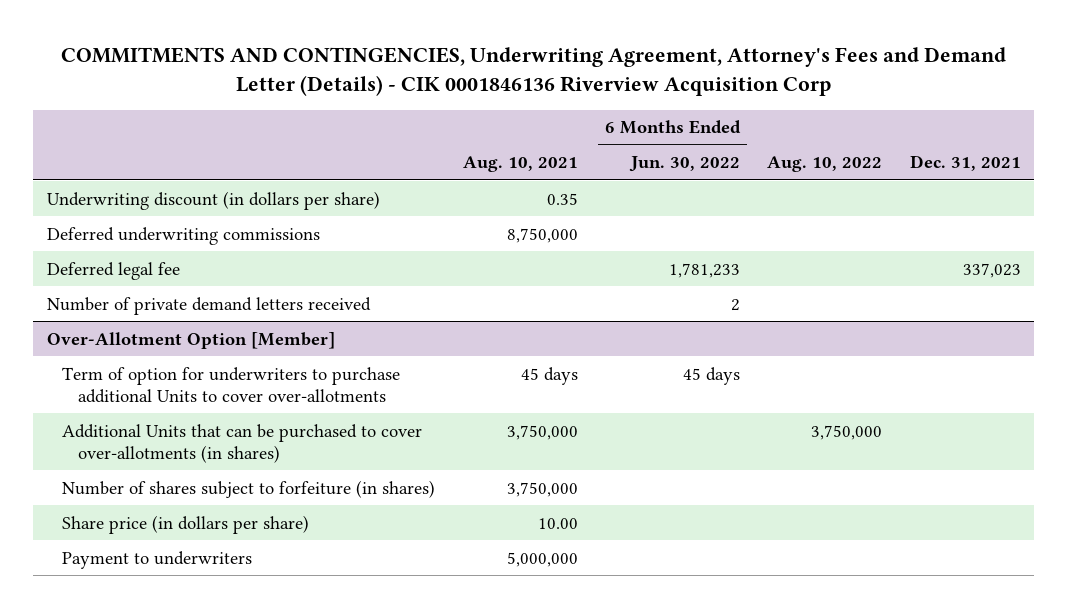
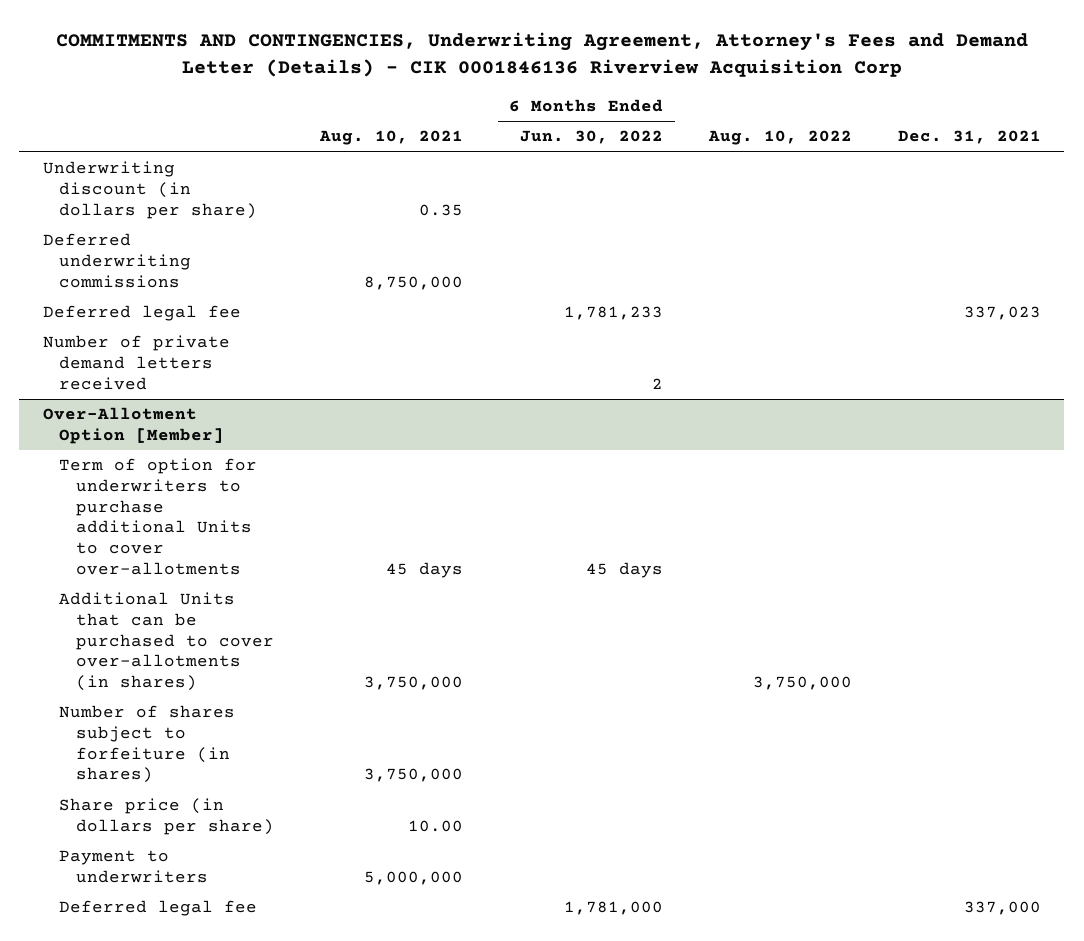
none -> [59,900,258,917] Deferred legal fee

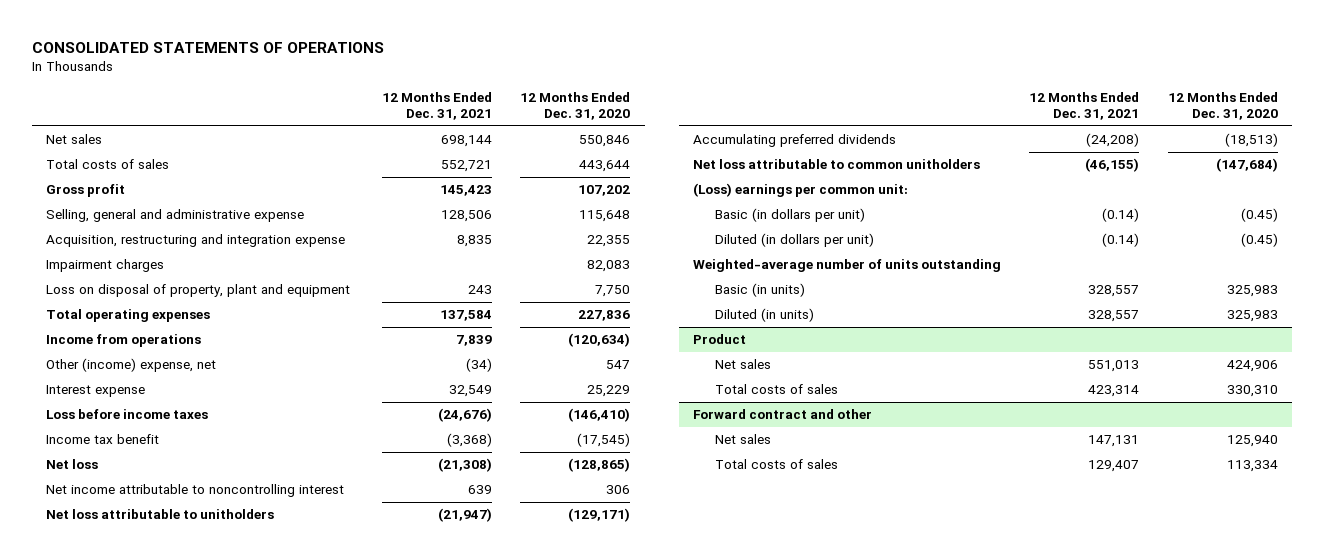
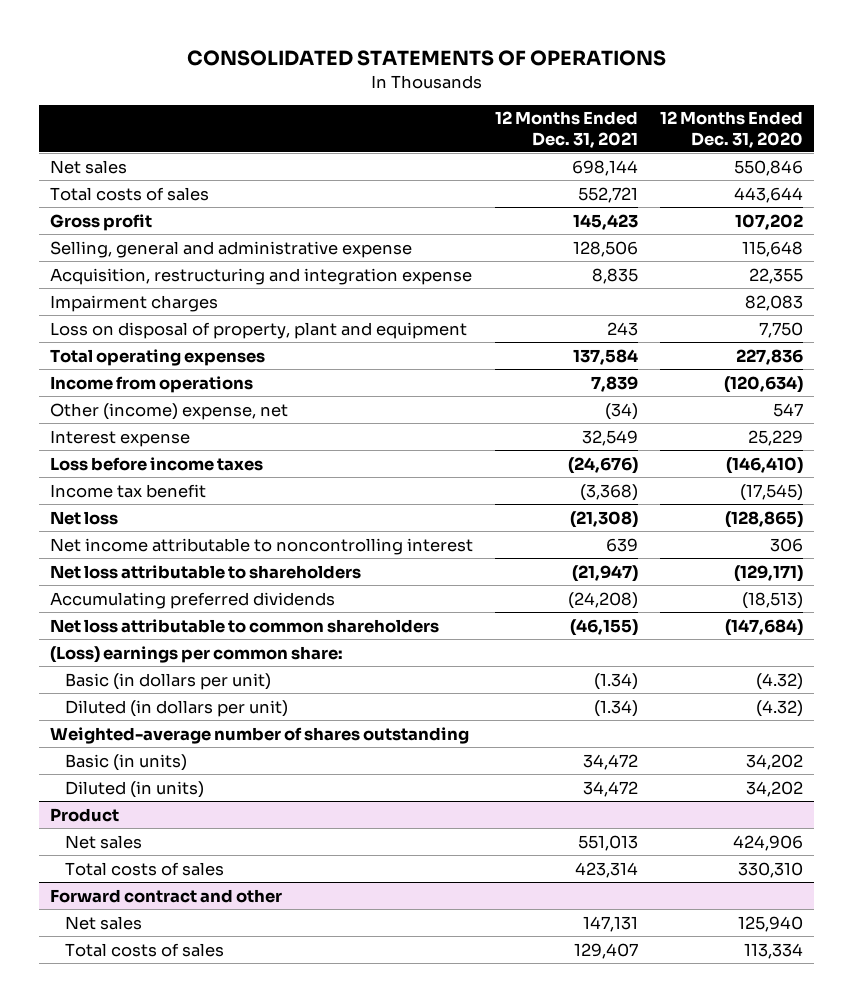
[45,509,274,520] Net loss attributable to unitholders -> [50,564,362,579] Net loss attributable to shareholders
[693,159,981,170] Net loss attributable to common unitholders -> [50,618,440,633] Net loss attributable to common shareholders
[693,183,909,198] (Loss) earnings per common unit: -> [50,645,344,663] (Loss) earnings per common share:
[1102,208,1140,223] (0.14) -> [594,672,639,690] (1.34)
[1240,208,1278,223] (0.45) -> [756,672,804,690] (4.32)
[1102,233,1140,248] (0.14) -> [594,699,639,717] (1.34)
[1240,233,1278,248] (0.45) -> [756,699,804,717] (4.32)
[693,259,1002,273] Weighted-average number of units outstanding -> [50,726,470,744] Weighted-average number of shares outstanding
[1088,285,1140,298] 328,557 -> [583,753,639,770] 34,472
[1226,285,1278,298] 325,983 -> [746,753,804,770] 34,202
[1088,310,1140,323] 328,557 -> [583,780,639,797] 34,472
[1226,310,1278,323] 325,983 -> [746,780,804,797] 34,202

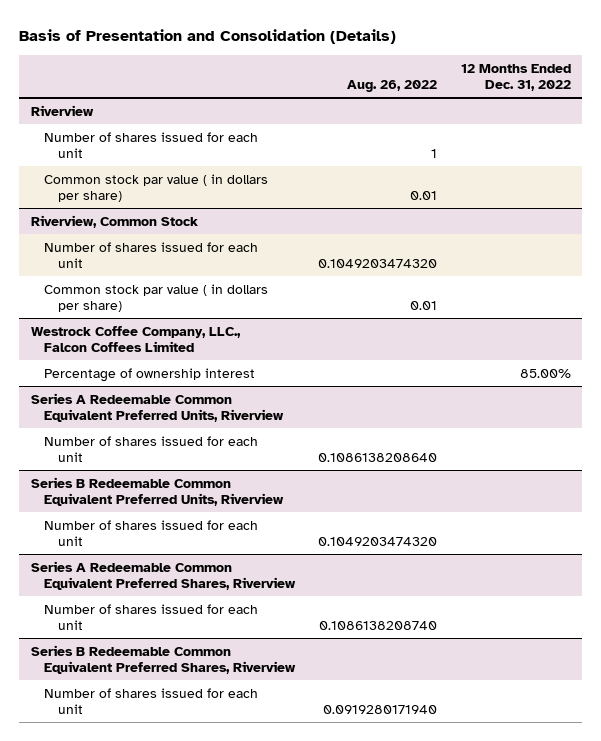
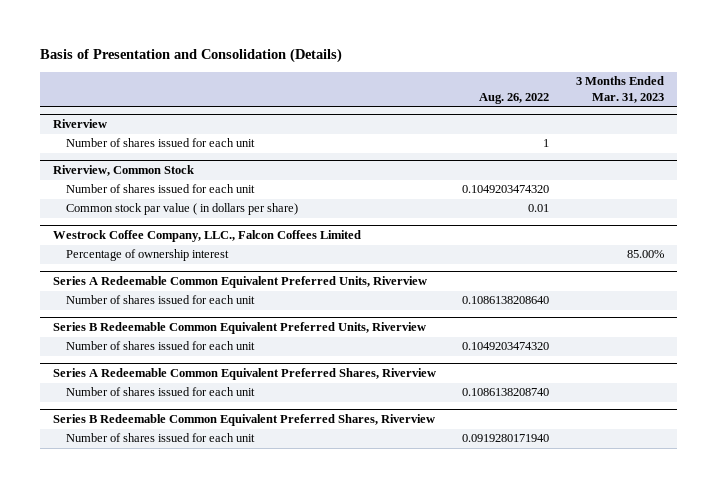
[460,63,571,91] 12 Months Ended Dec. 31, 2022 -> none
none -> [575,76,664,103] 3 Months Ended Mar. 31, 2023
[44,173,269,202] Common stock par value ( in dollars per share) -> none

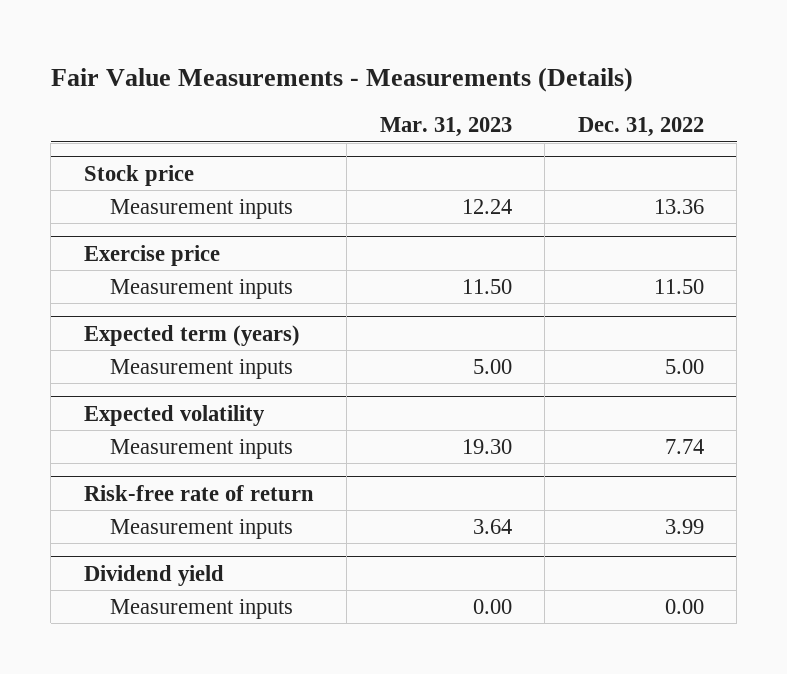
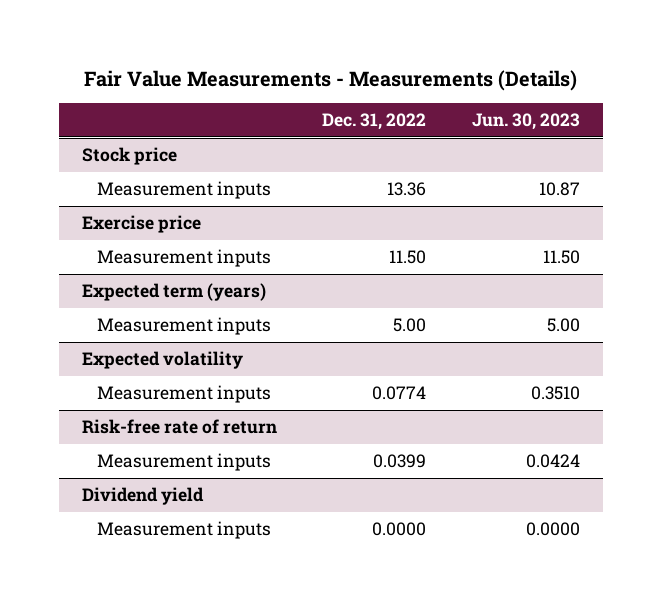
[379,117,512,138] Mar. 31, 2023 -> none
none -> [472,112,581,130] Jun. 30, 2023
[664,439,704,455] 7.74 -> [372,386,427,401] 0.0774
[664,519,704,535] 3.99 -> [373,454,427,469] 0.0399
[664,599,704,615] 0.00 -> [372,522,427,537] 0.0000

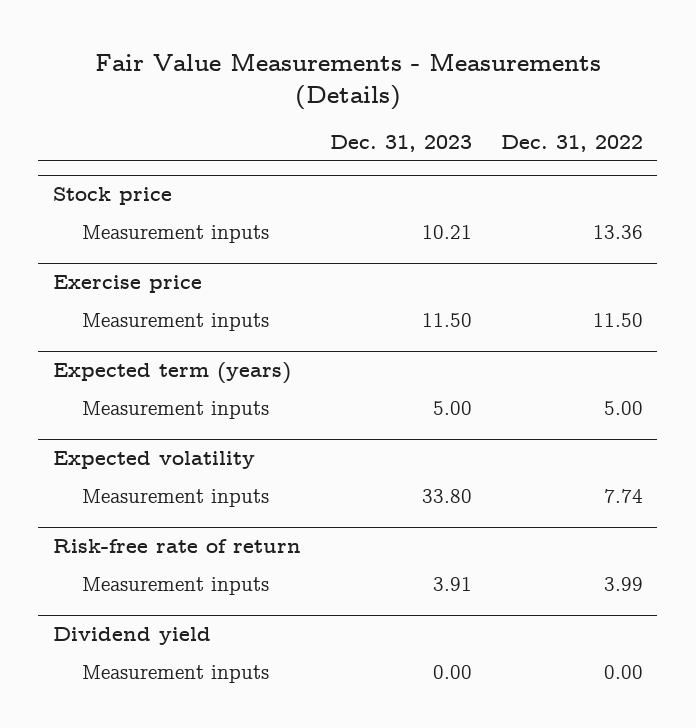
[472,112,581,130] Jun. 30, 2023 -> none
none -> [329,135,472,153] Dec. 31, 2023
[372,386,427,401] 0.0774 -> [603,488,643,503] 7.74
[373,454,427,469] 0.0399 -> [603,576,643,591] 3.99
[372,522,427,537] 0.0000 -> [603,664,643,679] 0.00

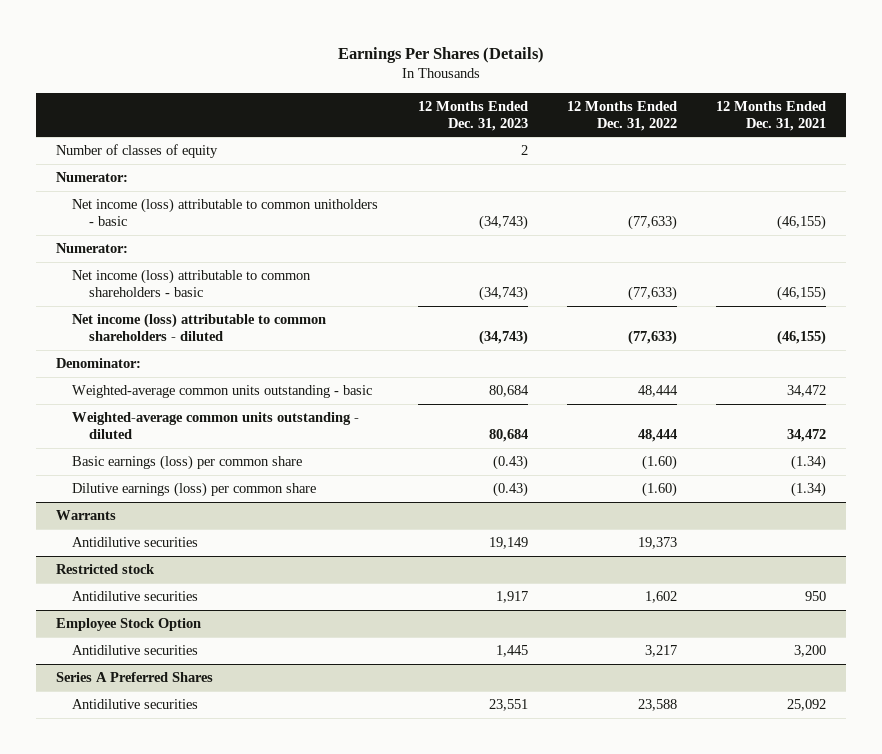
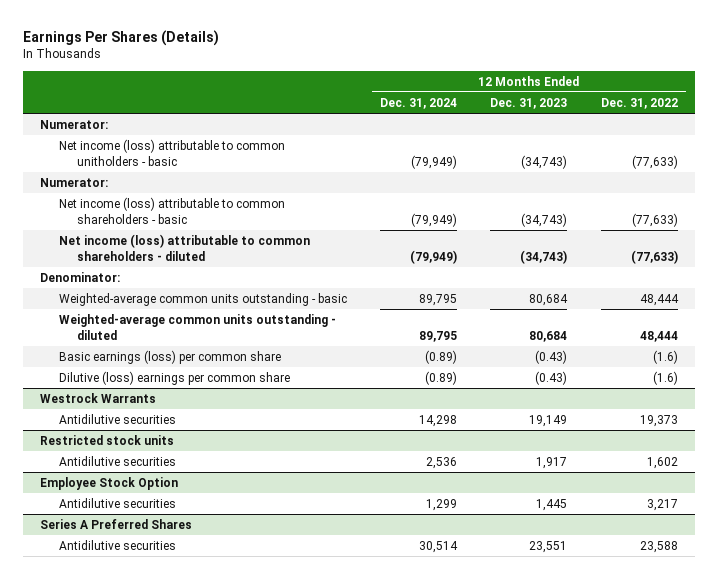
[716,100,827,131] 12 Months Ended Dec. 31, 2021 -> none
none -> [380,97,458,109] Dec. 31, 2024
[55,143,218,158] Number of classes of equity -> none
[642,454,678,470] (1.60) -> [652,349,678,364] (1.6)
[72,481,317,497] Dilutive earnings (loss) per common share -> [58,370,290,385] Dilutive (loss) earnings per common share
[642,481,678,497] (1.60) -> [652,370,678,385] (1.6)
[55,509,116,520] Warrants -> [39,392,156,403] Westrock Warrants
[55,563,155,574] Restricted stock -> [39,434,174,445] Restricted stock units

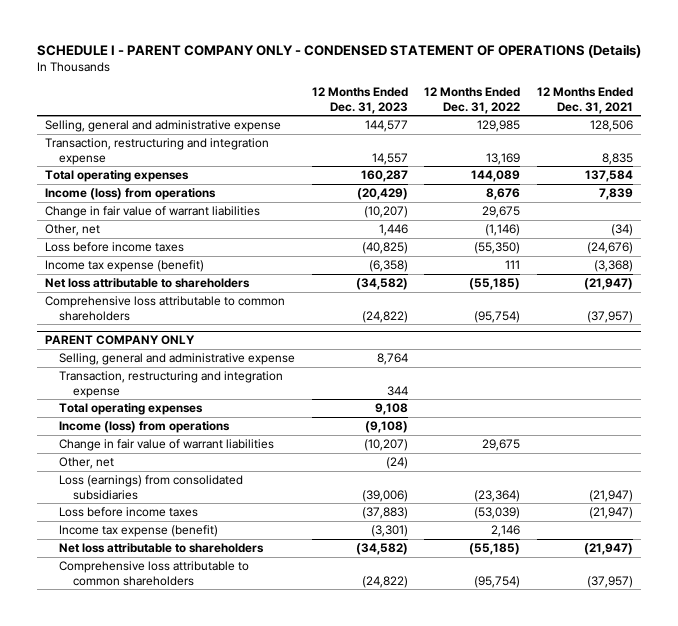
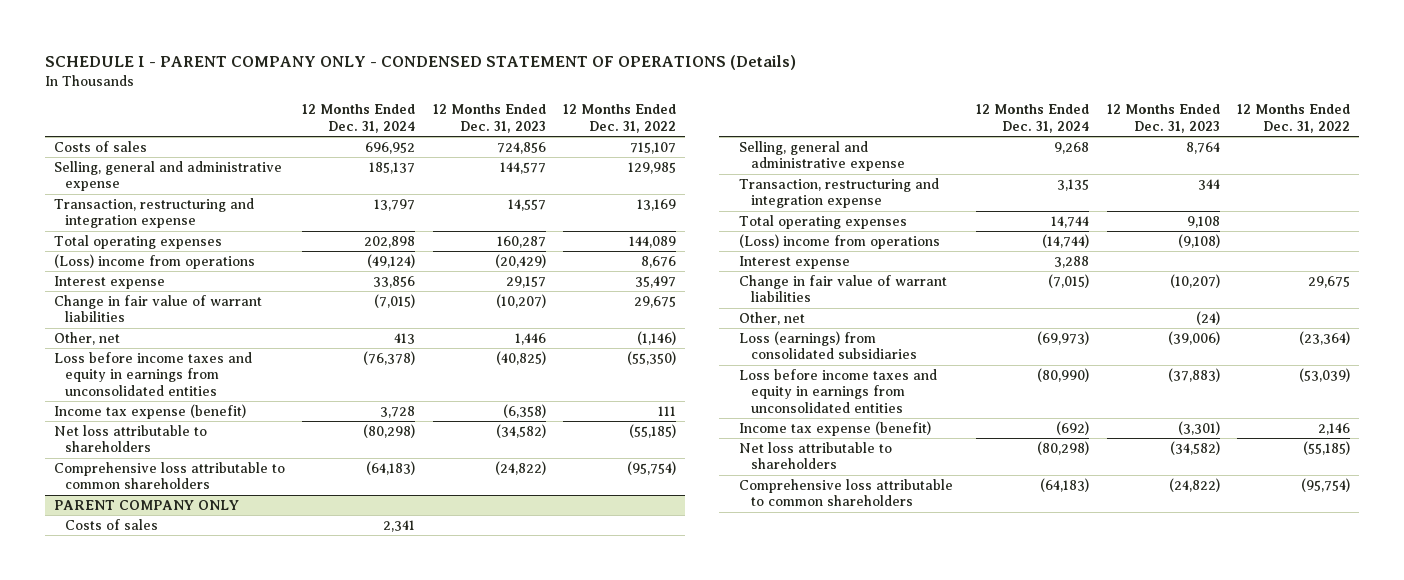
[536,87,633,114] 12 Months Ended Dec. 31, 2021 -> none
none -> [302,104,416,133] 12 Months Ended Dec. 31, 2024
none -> [53,140,147,152] Costs of sales
[45,188,217,201] Income (loss) from operations -> [53,253,255,269] (Loss) income from operations
none -> [53,275,165,289] Interest expense
[45,242,185,253] Loss before income taxes -> [53,351,252,396] Loss before income taxes and equity in earnings from unconsolidated entities
none -> [65,518,159,530] Costs of sales
[59,421,231,434] Income (loss) from operations -> [739,233,941,249] (Loss) income from operations
none -> [739,255,851,269] Interest expense
[59,507,199,518] Loss before income taxes -> [739,368,938,413] Loss before income taxes and equity in earnings from unconsolidated entities

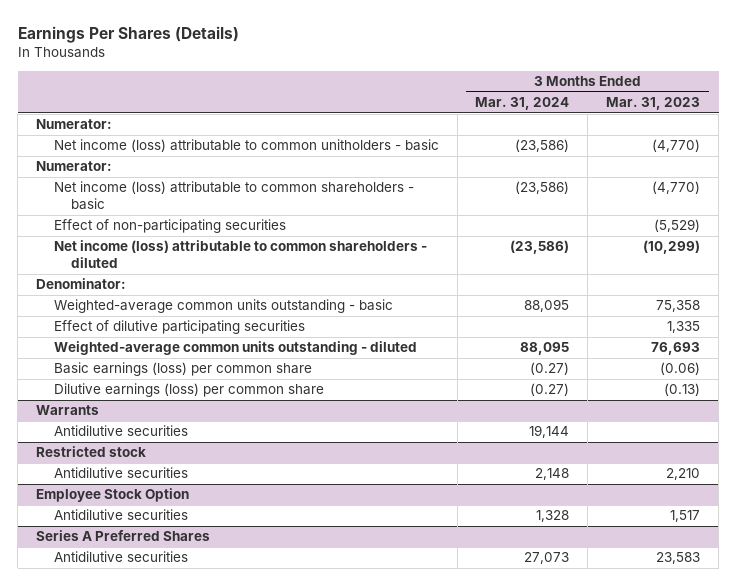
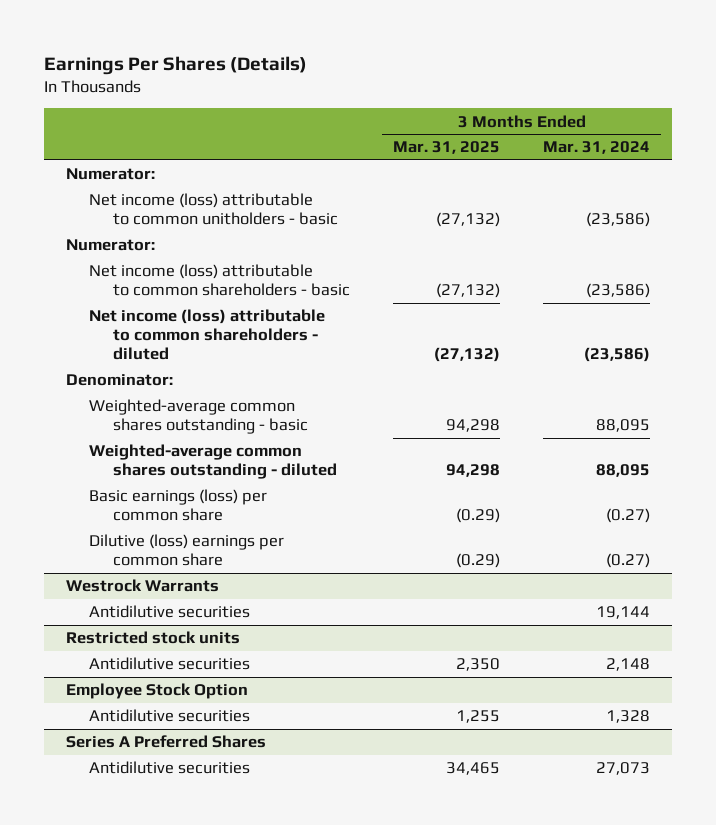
[606,97,701,111] Mar. 31, 2023 -> none
none -> [393,141,501,155] Mar. 31, 2025
[53,219,286,234] Effect of non-participating securities -> none
[53,320,305,335] Effect of dilutive participating securities -> none
[53,299,393,314] Weighted-average common units outstanding - basic -> [89,399,309,435] Weighted-average common shares outstanding - basic
[53,341,417,356] Weighted-average common units outstanding - diluted -> [89,444,338,480] Weighted-average common shares outstanding - diluted
[53,383,324,398] Dilutive earnings (loss) per common share -> [89,534,285,567] Dilutive (loss) earnings per common share
[36,405,100,416] Warrants -> [65,579,219,593] Westrock Warrants
[36,446,147,458] Restricted stock -> [65,631,240,645] Restricted stock units

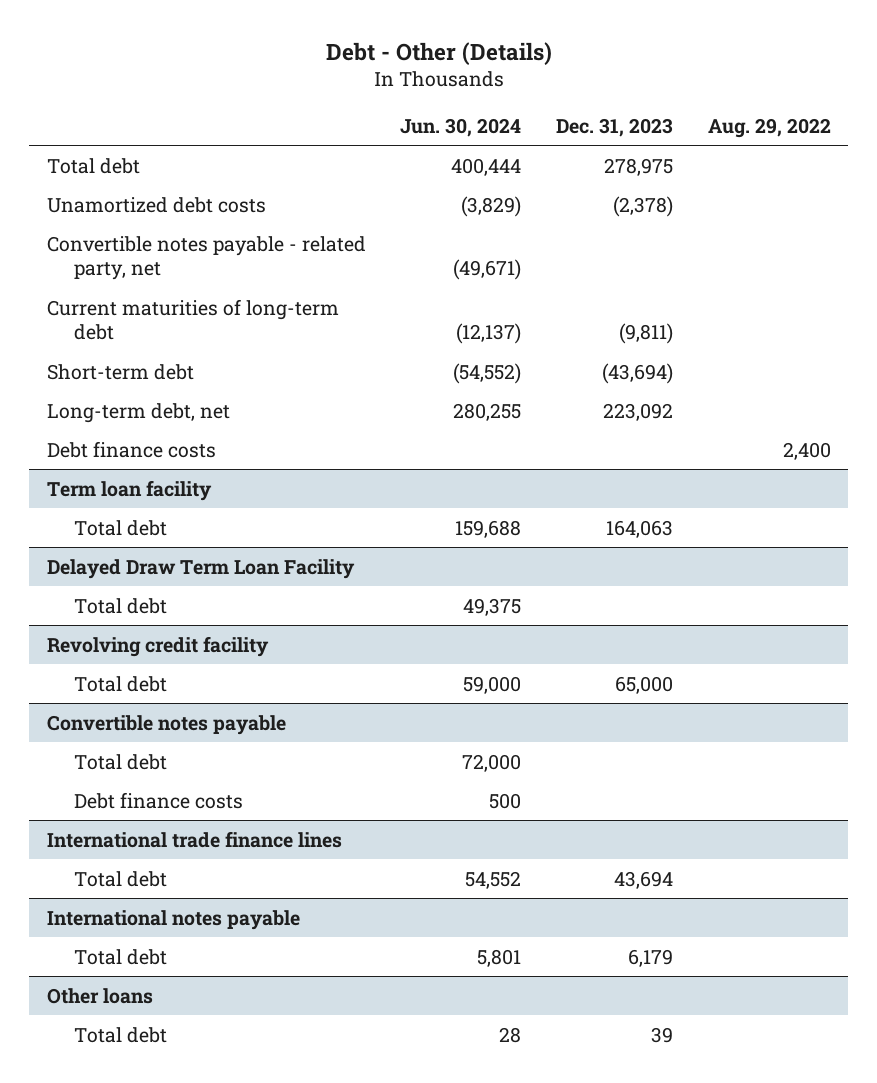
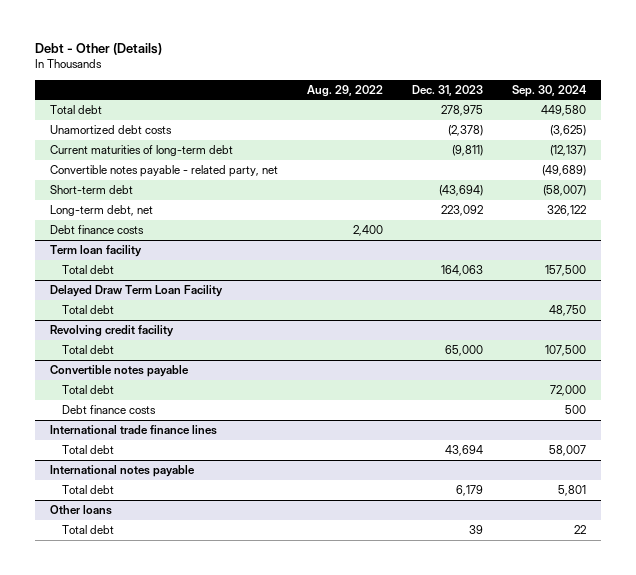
[400,117,522,137] Jun. 30, 2024 -> none
none -> [512,84,588,97] Sep. 30, 2024
[46,235,366,281] Convertible notes payable - related party, net -> [49,165,278,178] Convertible notes payable - related party, net

